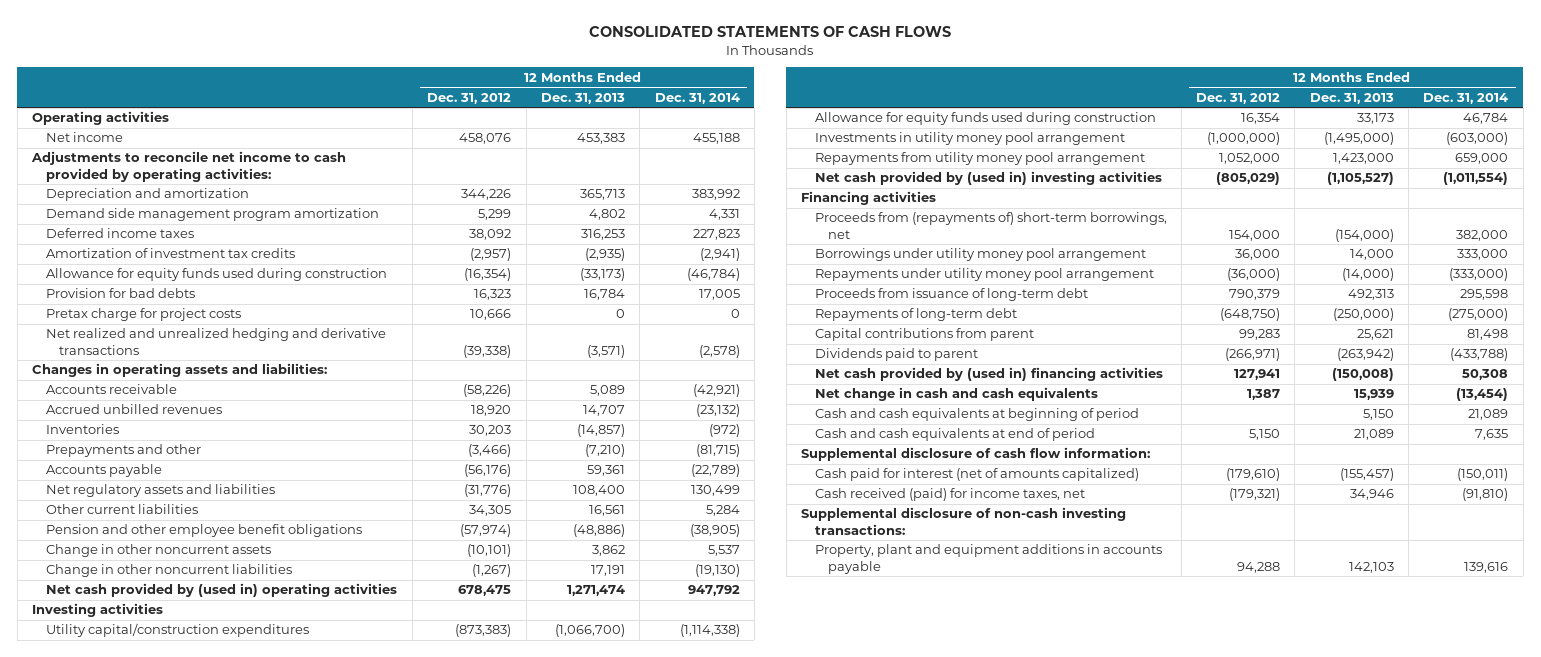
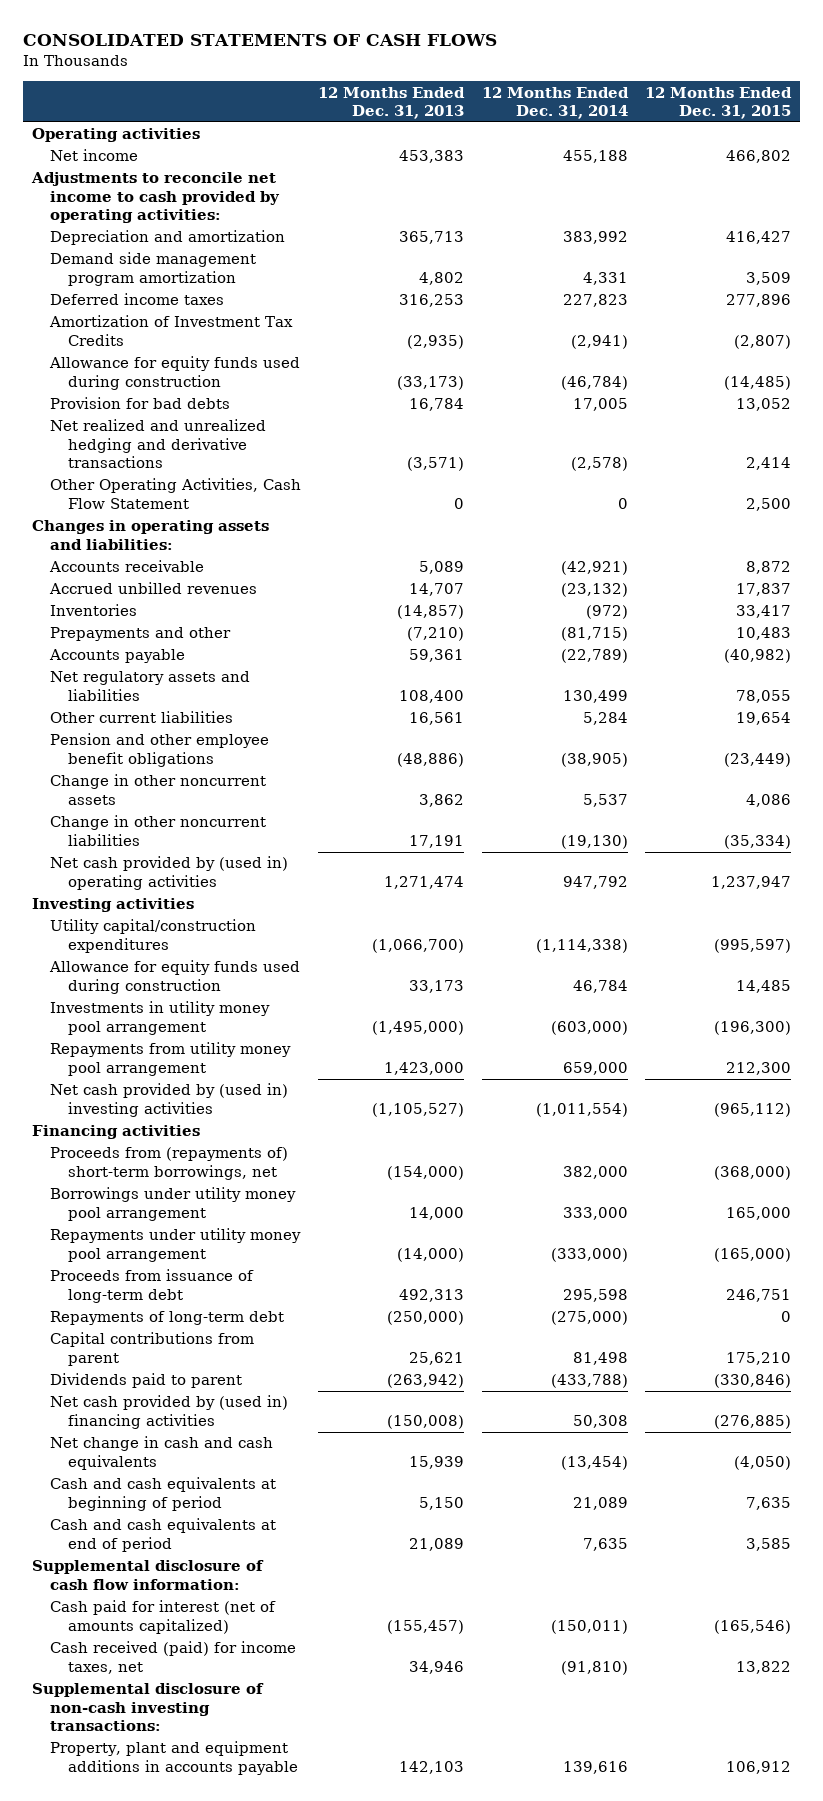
[427,92,512,104] Dec. 31, 2012 -> none
none -> [645,86,793,120] 12 Months Ended Dec. 31, 2015
[45,248,295,259] Amortization of investment tax credits -> [49,315,294,346] Amortization of Investment Tax Credits
[45,308,241,322] Pretax charge for project costs -> none
none -> [50,478,302,509] Other Operating Activities, Cash Flow Statement

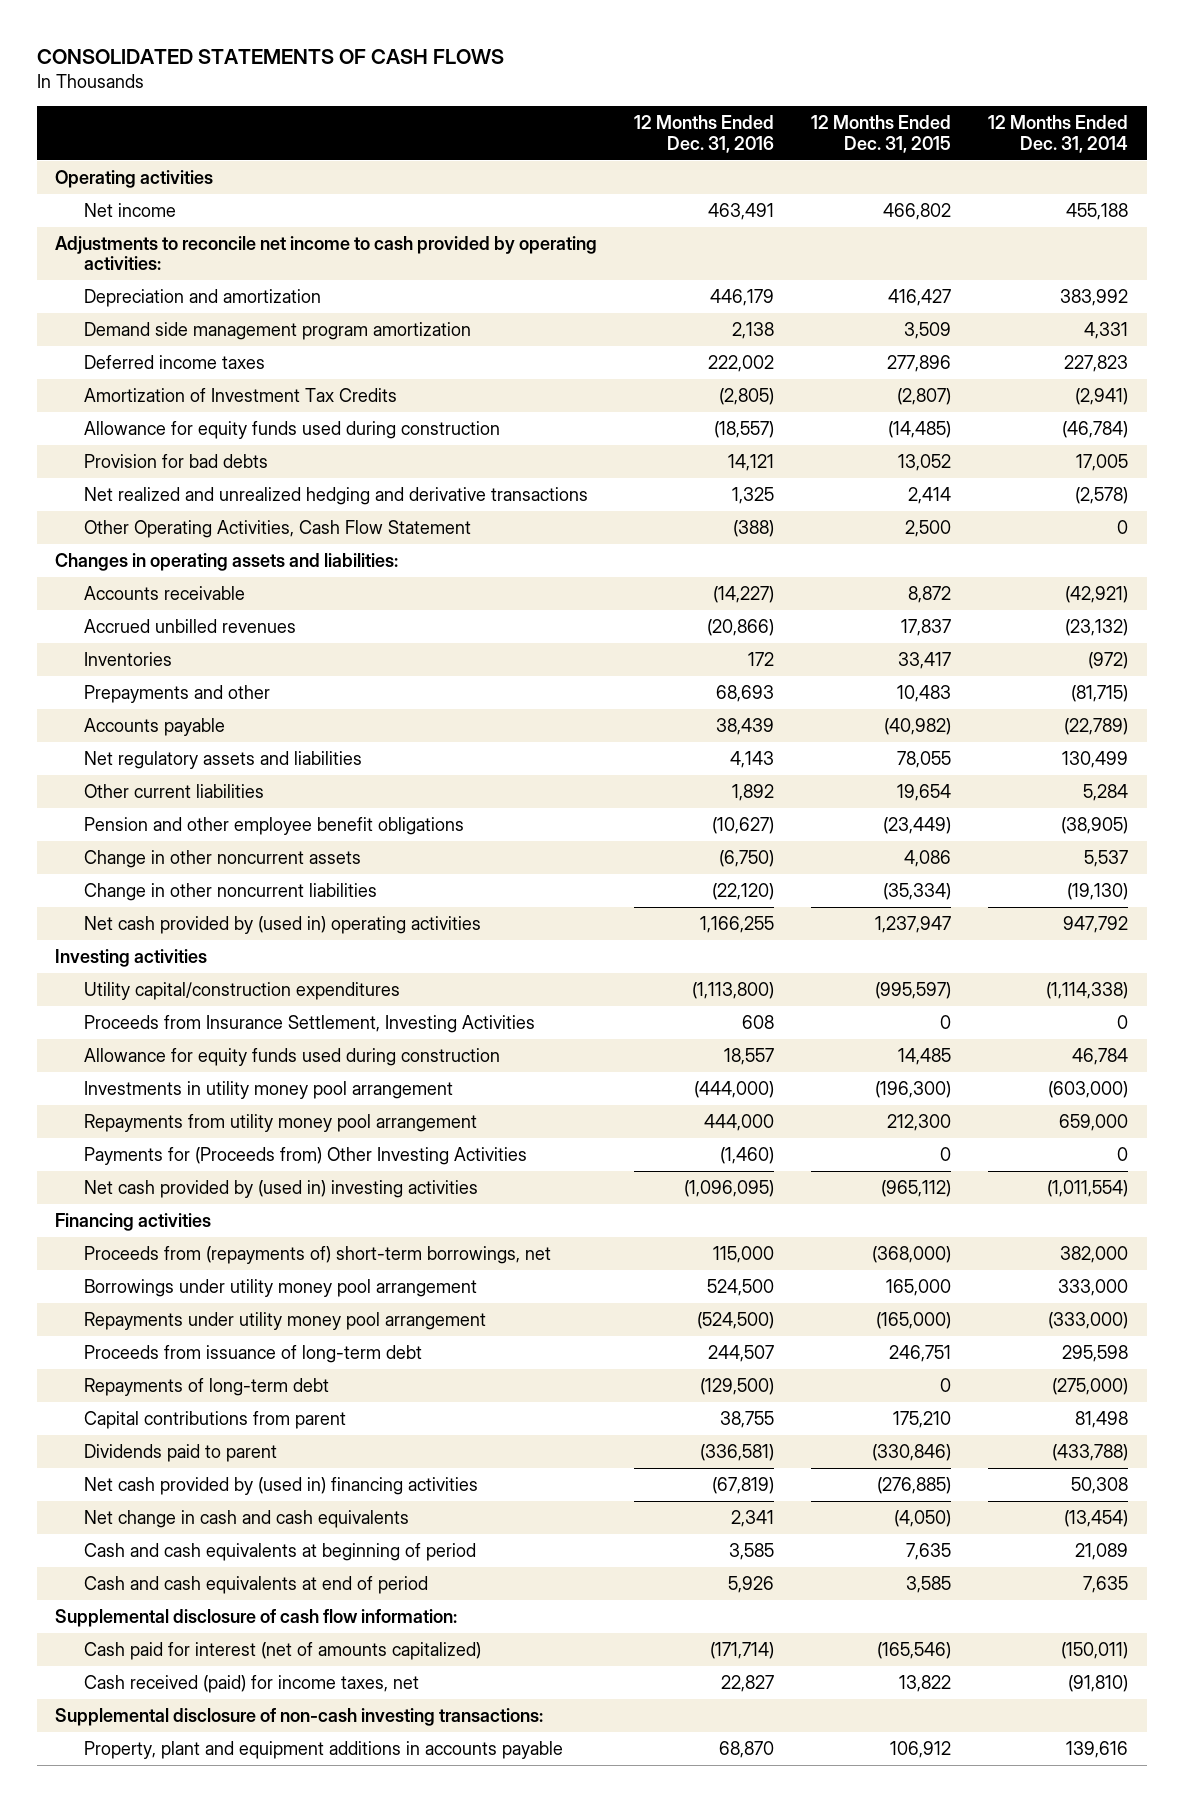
[318,86,466,120] 12 Months Ended Dec. 31, 2013 -> none
none -> [634,115,775,153] 12 Months Ended Dec. 31, 2016
none -> [83,1014,535,1033] Proceeds from Insurance Settlement, Investing Activities
none -> [83,1146,527,1165] Payments for (Proceeds from) Other Investing Activities

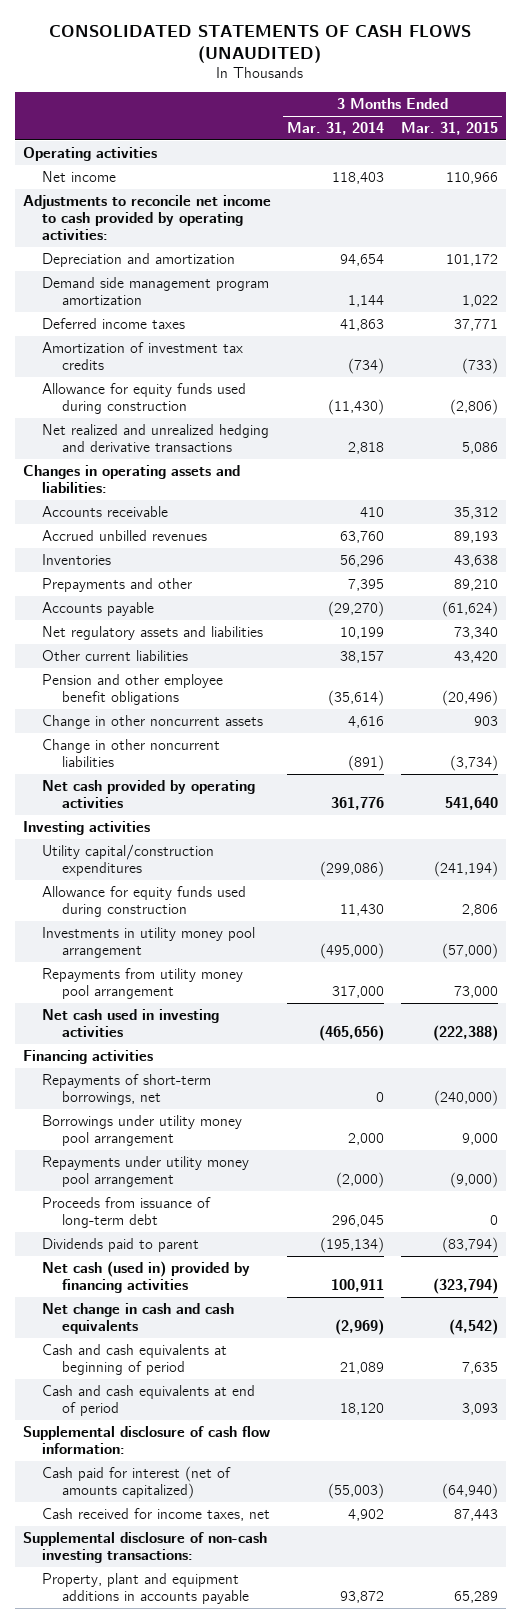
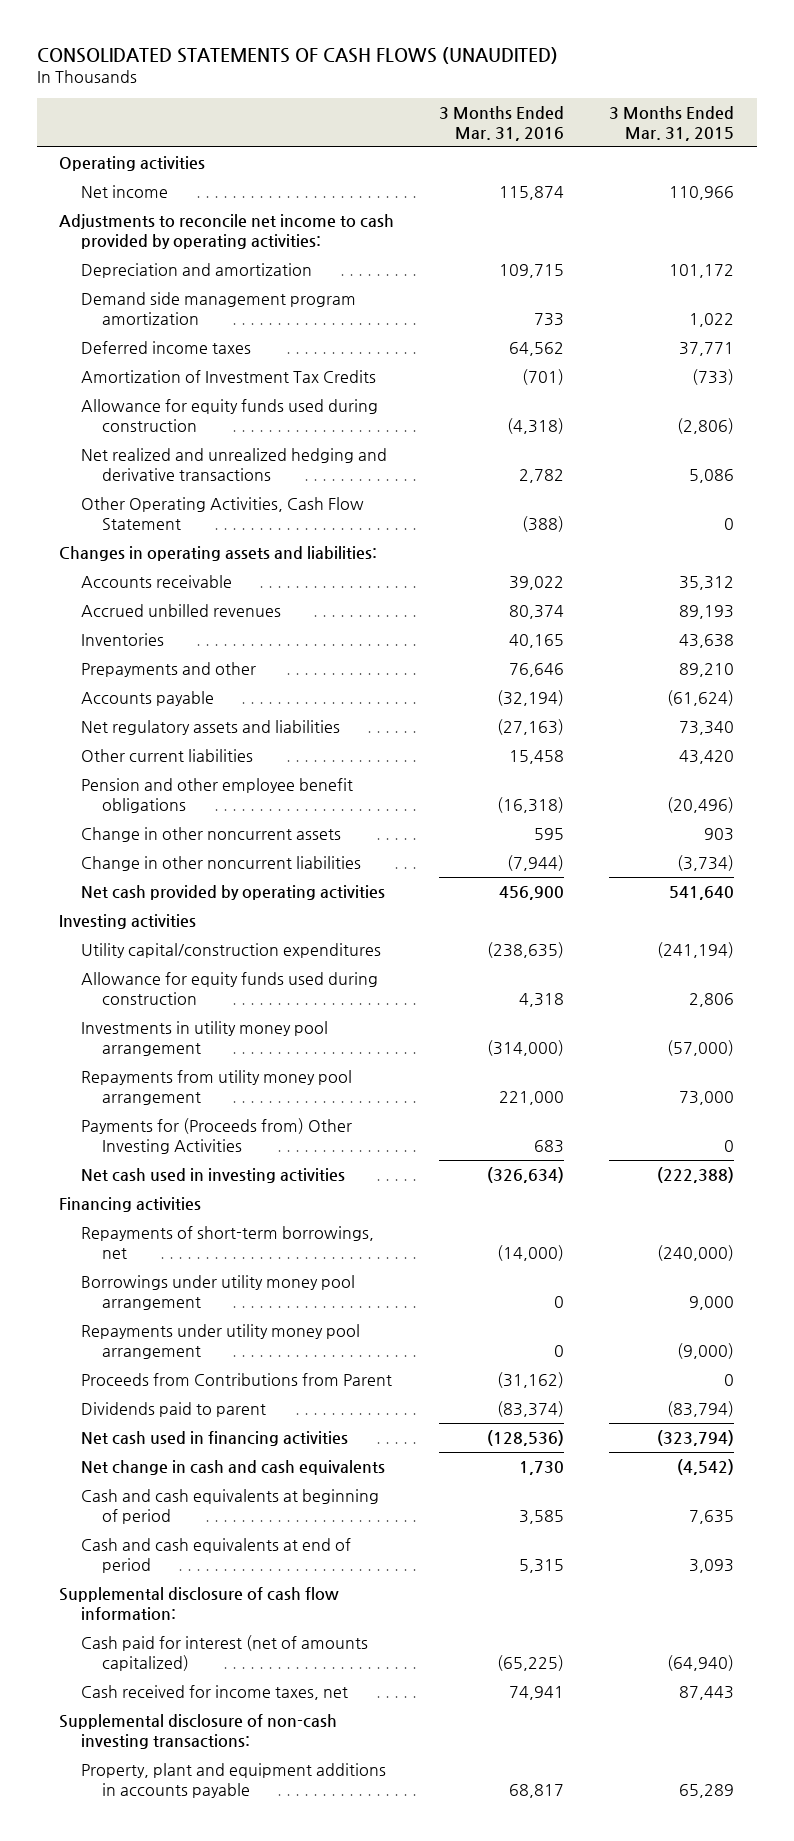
[287,121,385,135] Mar. 31, 2014 -> none
none -> [439,105,565,141] 3 Months Ended Mar. 31, 2016
[42,341,244,371] Amortization of investment tax credits -> [80,369,376,383] Amortization of Investment Tax Credits
none -> [80,496,364,530] Other Operating Activities, Cash Flow Statement
none -> [80,1117,352,1154] Payments for (Proceeds from) Other Investing Activities
[42,1196,212,1229] Proceeds from issuance of long-term debt -> none
none -> [80,1372,392,1386] Proceeds from Contributions from Parent
[42,1260,251,1294] Net cash (used in) provided by financing activities -> [80,1430,348,1446] Net cash used in financing activities

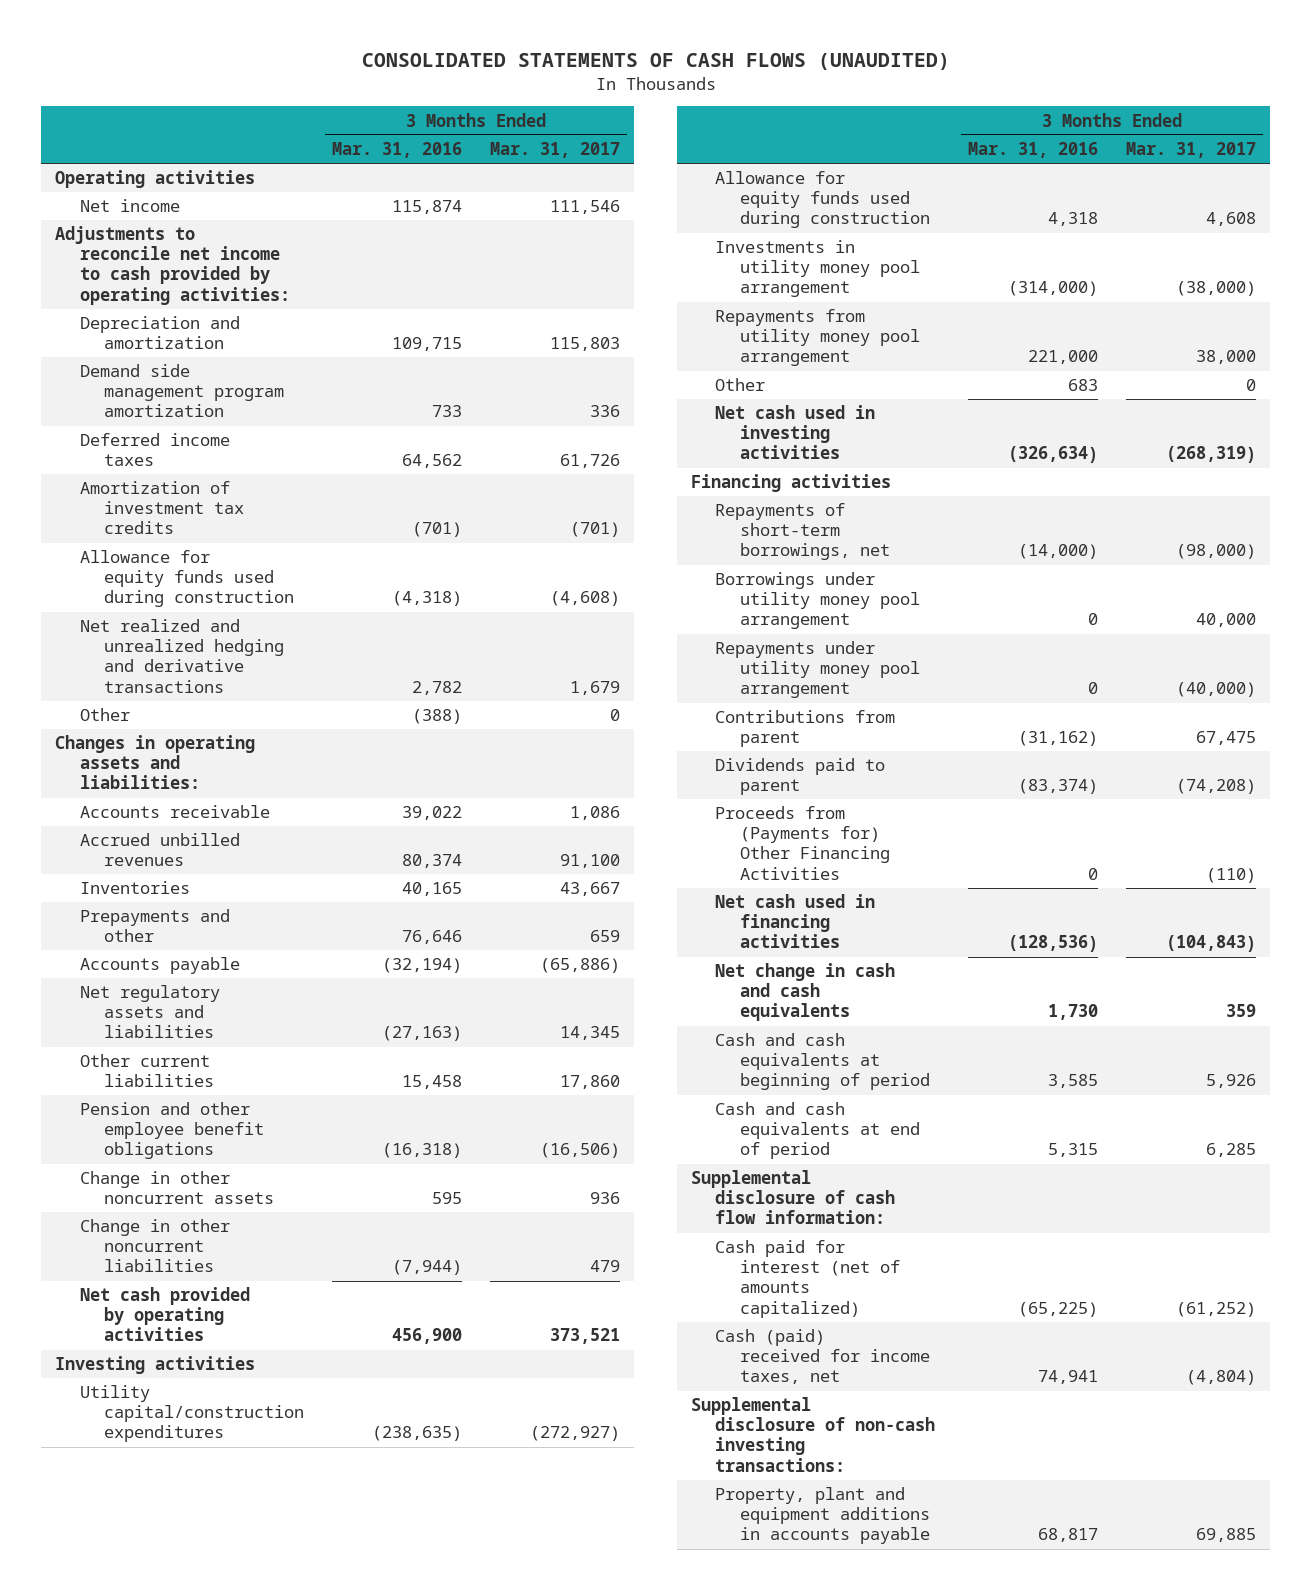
[609,105,735,141] 3 Months Ended Mar. 31, 2015 -> none
none -> [490,141,621,158] Mar. 31, 2017
[80,369,376,383] Amortization of Investment Tax Credits -> [79,481,245,535] Amortization of investment tax credits
[80,496,364,530] Other Operating Activities, Cash Flow Statement -> [79,708,130,722] Other
[80,1117,352,1154] Payments for (Proceeds from) Other Investing Activities -> [715,378,766,392] Other
[80,1372,392,1386] Proceeds from Contributions from Parent -> [715,710,896,748] Contributions from parent
none -> [715,806,890,880] Proceeds from (Payments for) Other Financing Activities
[80,1684,348,1700] Cash received for income taxes, net -> [715,1329,930,1385] Cash (paid) received for income taxes, net

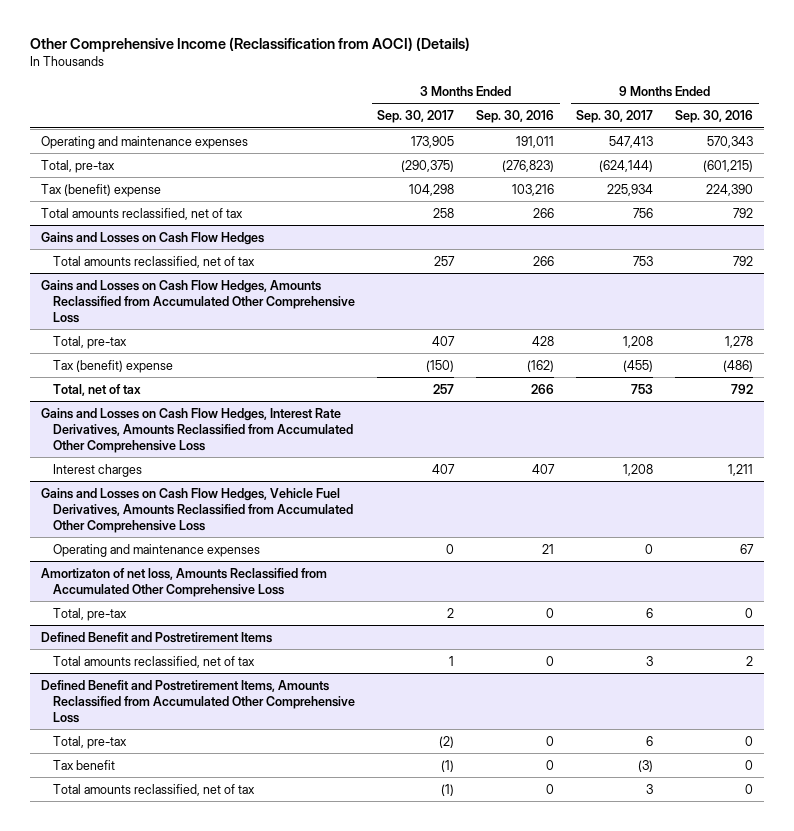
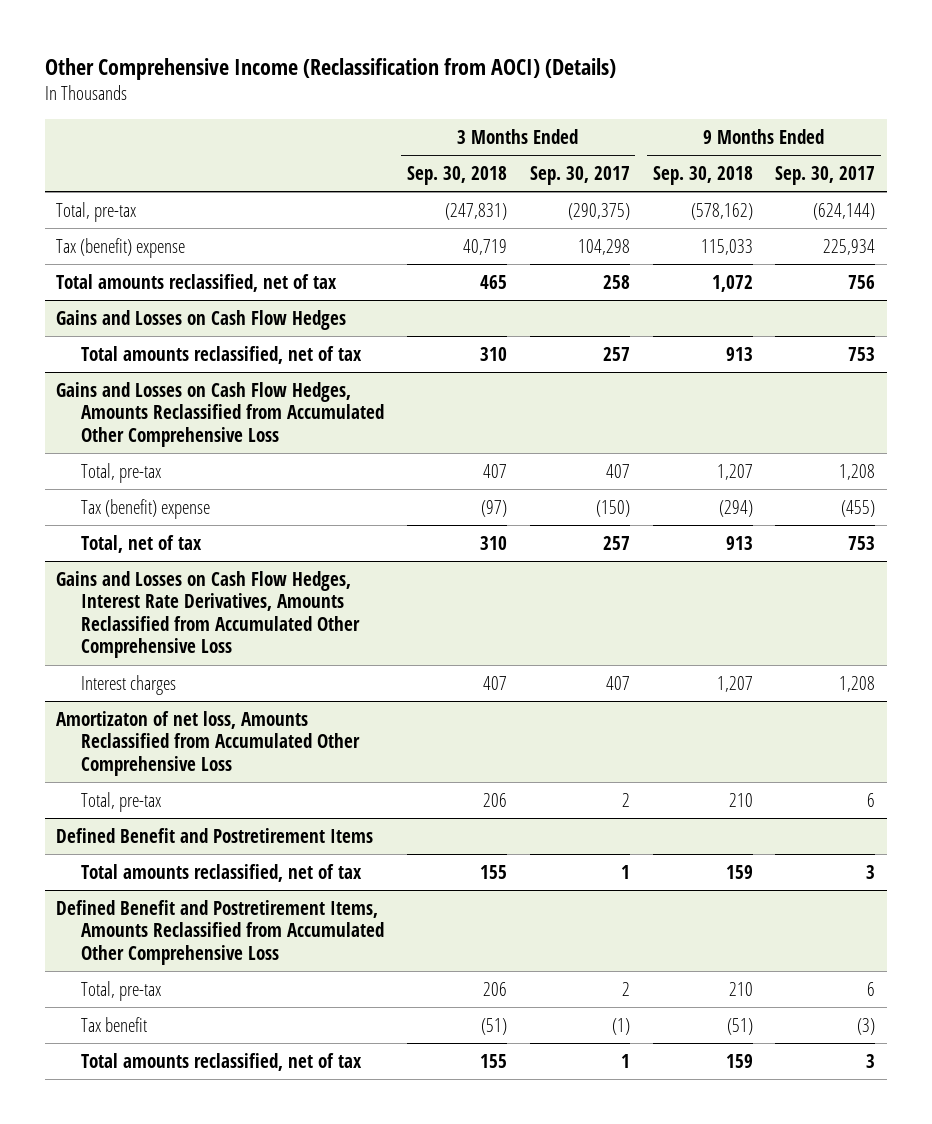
[476,110,555,124] Sep. 30, 2016 -> none
[675,110,754,124] Sep. 30, 2016 -> none
none -> [406,166,507,186] Sep. 30, 2018
none -> [652,166,753,186] Sep. 30, 2018
[40,135,248,149] Operating and maintenance expenses -> none
[40,487,354,533] Gains and Losses on Cash Flow Hedges, Vehicle Fuel Derivatives, Amounts Reclassified from Accumulated Other Comprehensive Loss -> none
[53,543,261,557] Operating and maintenance expenses -> none
[439,735,455,748] (2) -> [621,981,630,996] 2
[441,783,455,796] (1) -> [620,1053,630,1068] 1

